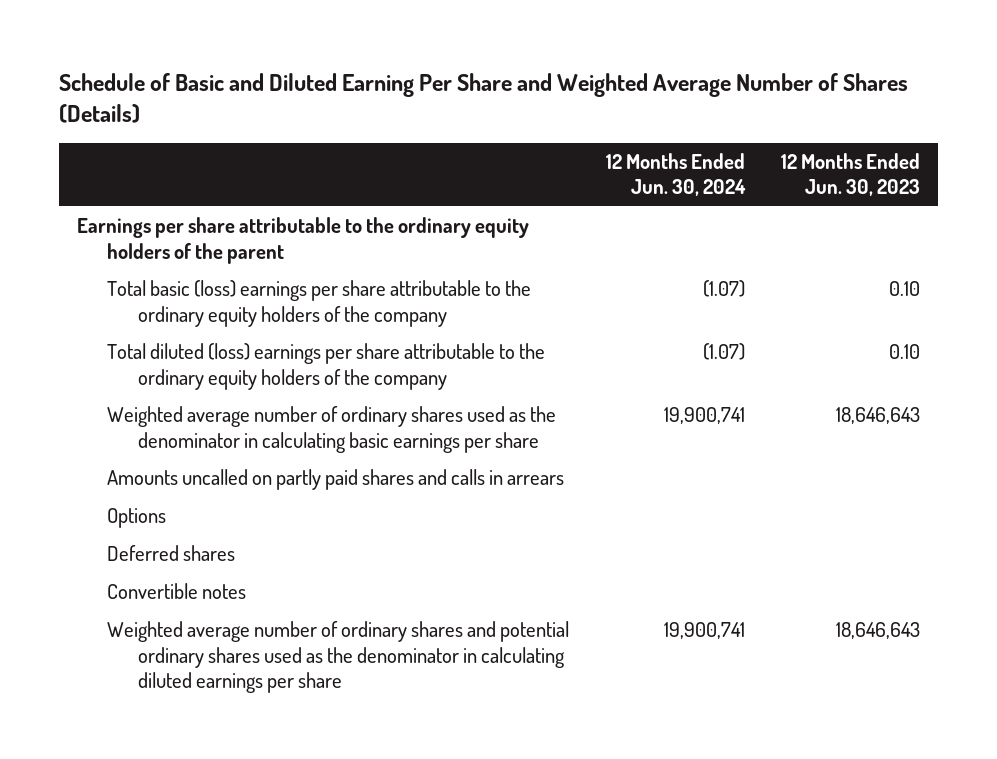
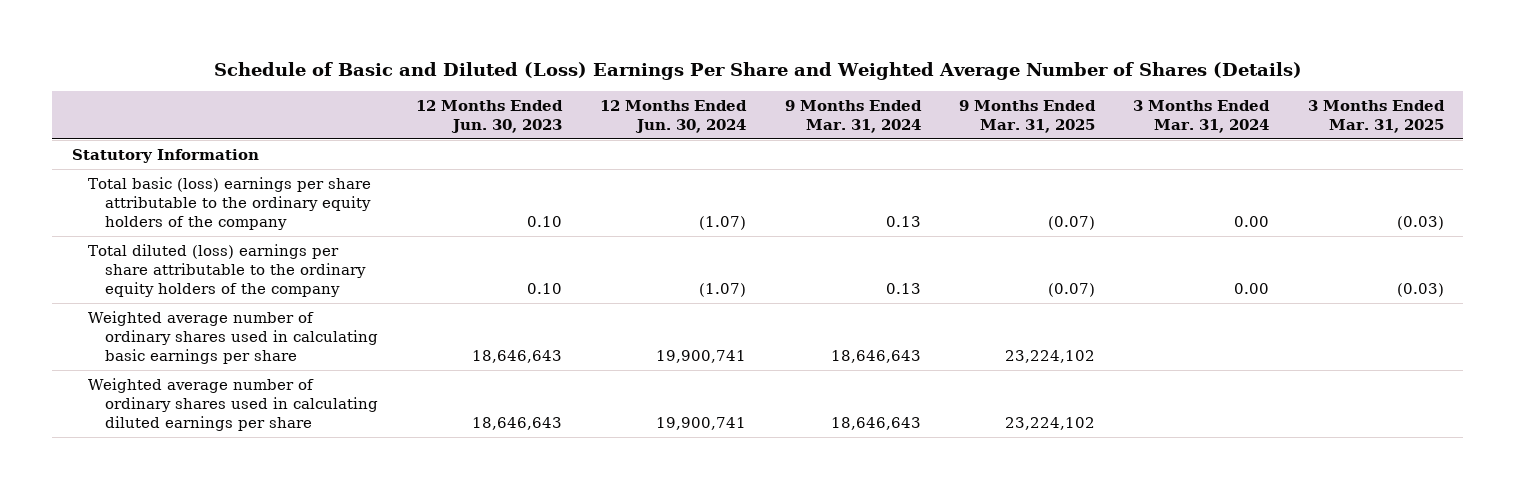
[58,72,908,124] Schedule of Basic and Diluted Earning Per Share and Weighted Average Number of Shares (Details) -> [213,61,1302,80] Schedule of Basic and Diluted (Loss) Earnings Per Share and Weighted Average Number of Shares (Details)
none -> [784,99,922,133] 9 Months Ended Mar. 31, 2024
none -> [958,99,1096,133] 9 Months Ended Mar. 31, 2025
none -> [1133,99,1271,133] 3 Months Ended Mar. 31, 2024
none -> [1307,99,1445,133] 3 Months Ended Mar. 31, 2025
[77,217,530,264] Earnings per share attributable to the ordinary equity holders of the parent -> none
none -> [71,149,259,164] Statutory Information
[107,469,565,491] Amounts uncalled on partly paid shares and calls in arrears -> none
[107,508,167,529] Options -> none
[107,545,236,562] Deferred shares -> none
[107,583,247,600] Convertible notes -> none
[107,406,557,453] Weighted average number of ordinary shares used as the denominator in calculating basic earnings per share -> [88,311,378,364] Weighted average number of ordinary shares used in calculating basic earnings per share
[107,621,570,694] Weighted average number of ordinary shares and potential ordinary shares used as the denominator in calculating diluted earnings per share -> [88,378,378,431] Weighted average number of ordinary shares used in calculating diluted earnings per share

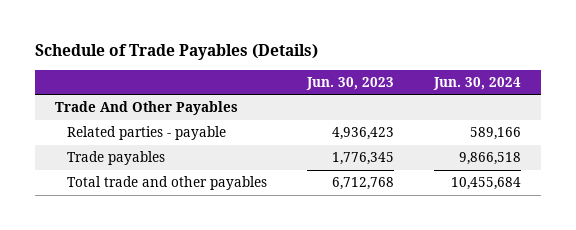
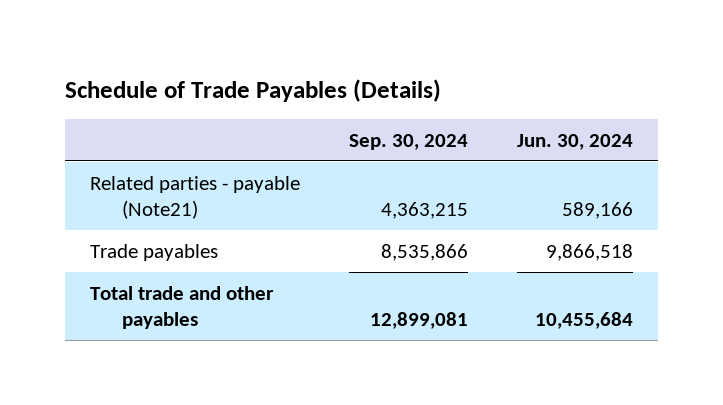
[306,76,395,90] Jun. 30, 2023 -> none
none -> [349,133,469,150] Sep. 30, 2024
[54,101,238,116] Trade And Other Payables -> none
[67,126,227,141] Related parties - payable -> [89,175,300,219] Related parties - payable (Note21)

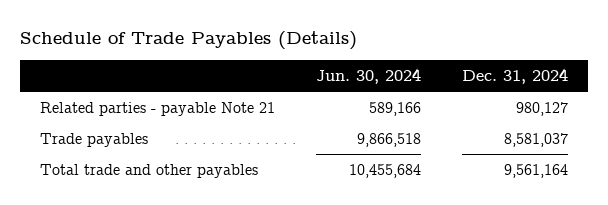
[349,133,469,150] Sep. 30, 2024 -> none
none -> [462,68,569,85] Dec. 31, 2024
[89,175,300,219] Related parties - payable (Note21) -> [40,101,276,116] Related parties - payable Note 21

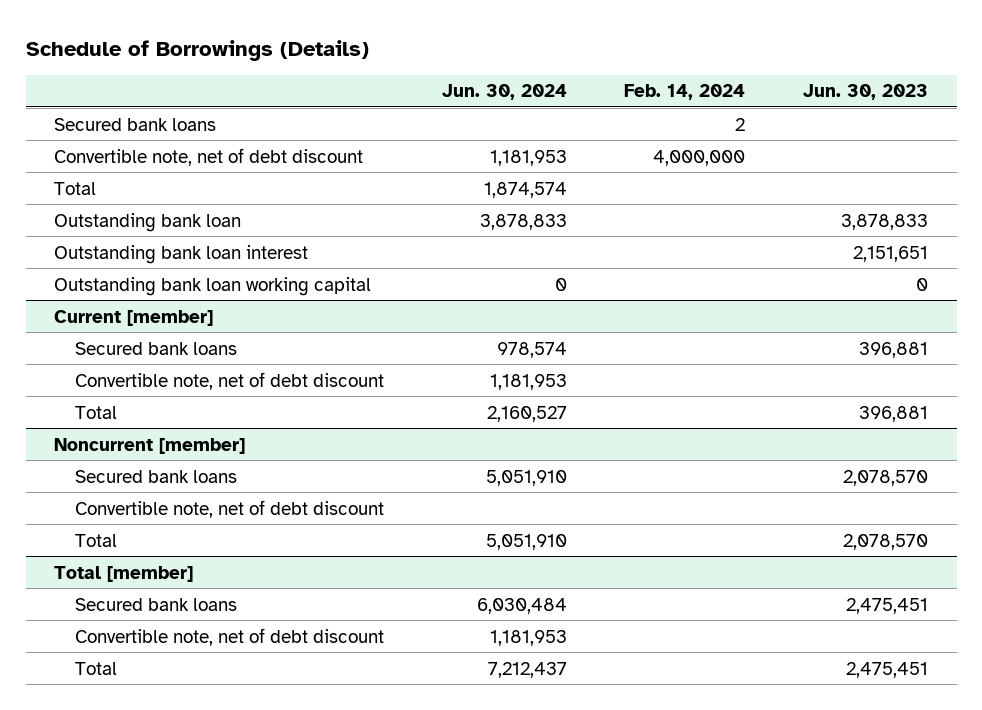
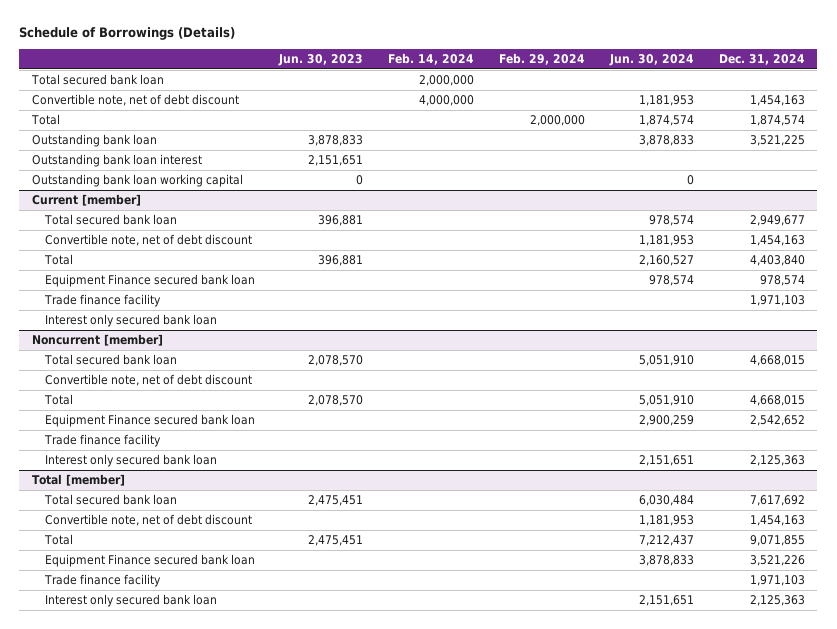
none -> [499,52,586,65] Feb. 29, 2024
none -> [718,53,805,65] Dec. 31, 2024
[54,117,217,131] Secured bank loans -> [30,74,164,86] Total secured bank loan
[735,117,746,131] 2 -> [419,75,475,87] 2,000,000
[75,341,238,355] Secured bank loans -> [43,214,177,226] Total secured bank loan
none -> [44,274,255,288] Equipment Finance secured bank loan
none -> [43,294,161,308] Trade finance facility
none -> [44,314,217,328] Interest only secured bank loan
[75,469,238,483] Secured bank loans -> [43,354,177,366] Total secured bank loan
none -> [44,414,255,428] Equipment Finance secured bank loan
none -> [43,434,161,448] Trade finance facility
none -> [44,454,217,468] Interest only secured bank loan
[75,597,238,611] Secured bank loans -> [43,494,177,506] Total secured bank loan
none -> [44,554,255,568] Equipment Finance secured bank loan
none -> [43,574,161,588] Trade finance facility
none -> [44,594,217,608] Interest only secured bank loan

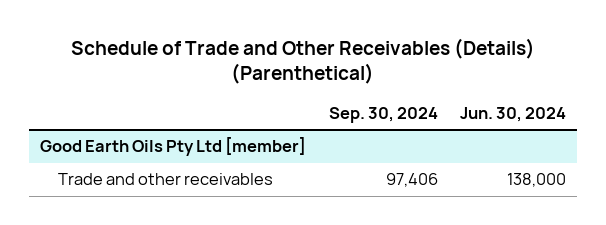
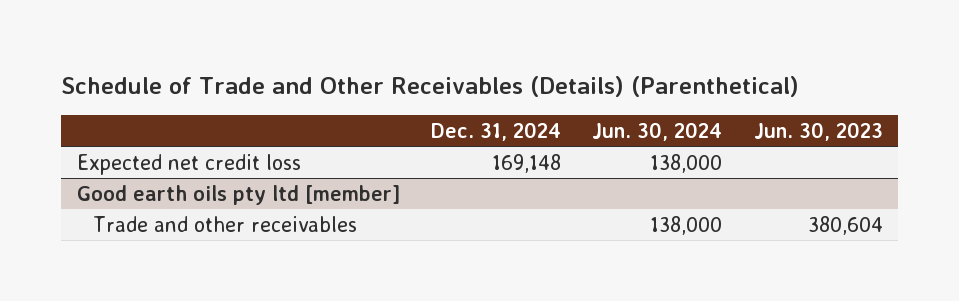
[328,106,438,123] Sep. 30, 2024 -> none
none -> [430,122,561,142] Dec. 31, 2024
none -> [753,122,883,142] Jun. 30, 2023
none -> [76,153,301,175] Expected net credit loss
[40,137,307,157] Good Earth Oils Pty Ltd [member] -> [76,184,400,205] Good earth oils pty ltd [member]

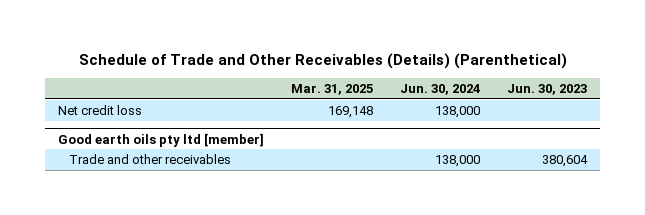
[430,122,561,142] Dec. 31, 2024 -> none
none -> [291,83,374,95] Mar. 31, 2025
[76,153,301,175] Expected net credit loss -> [58,104,143,115] Net credit loss

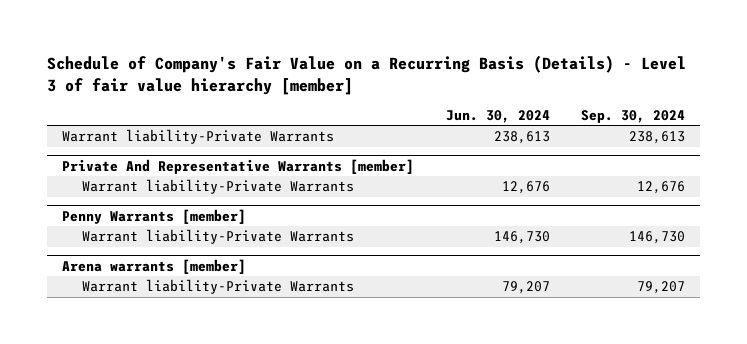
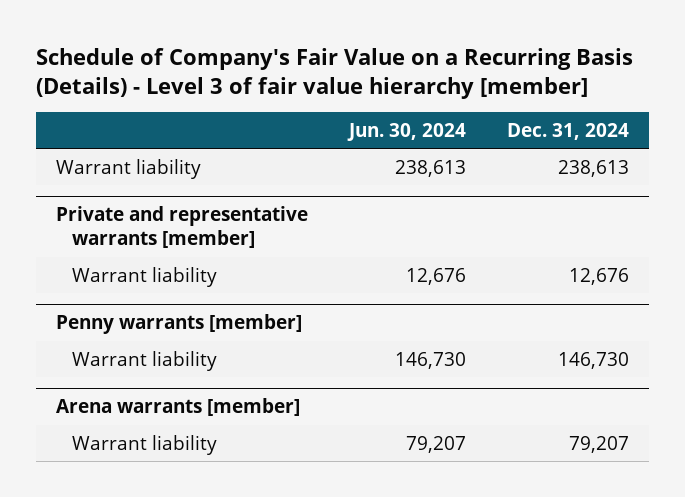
[580,109,685,123] Sep. 30, 2024 -> none
none -> [506,122,629,140] Dec. 31, 2024
[62,129,335,145] Warrant liability-Private Warrants -> [56,158,202,179] Warrant liability
[62,158,415,174] Private And Representative Warrants [member] -> [56,206,309,249] Private and representative warrants [member]
[82,179,355,195] Warrant liability-Private Warrants -> [72,266,218,287] Warrant liability
[62,208,247,224] Penny Warrants [member] -> [56,314,303,335] Penny warrants [member]
[82,229,355,245] Warrant liability-Private Warrants -> [72,350,218,371] Warrant liability
[82,279,355,295] Warrant liability-Private Warrants -> [72,434,218,455] Warrant liability

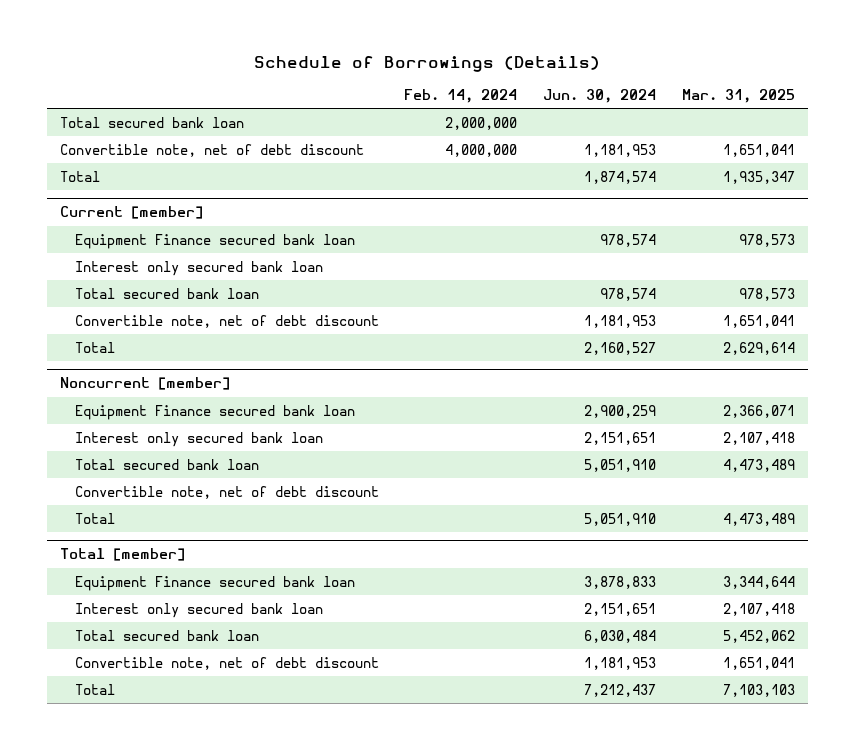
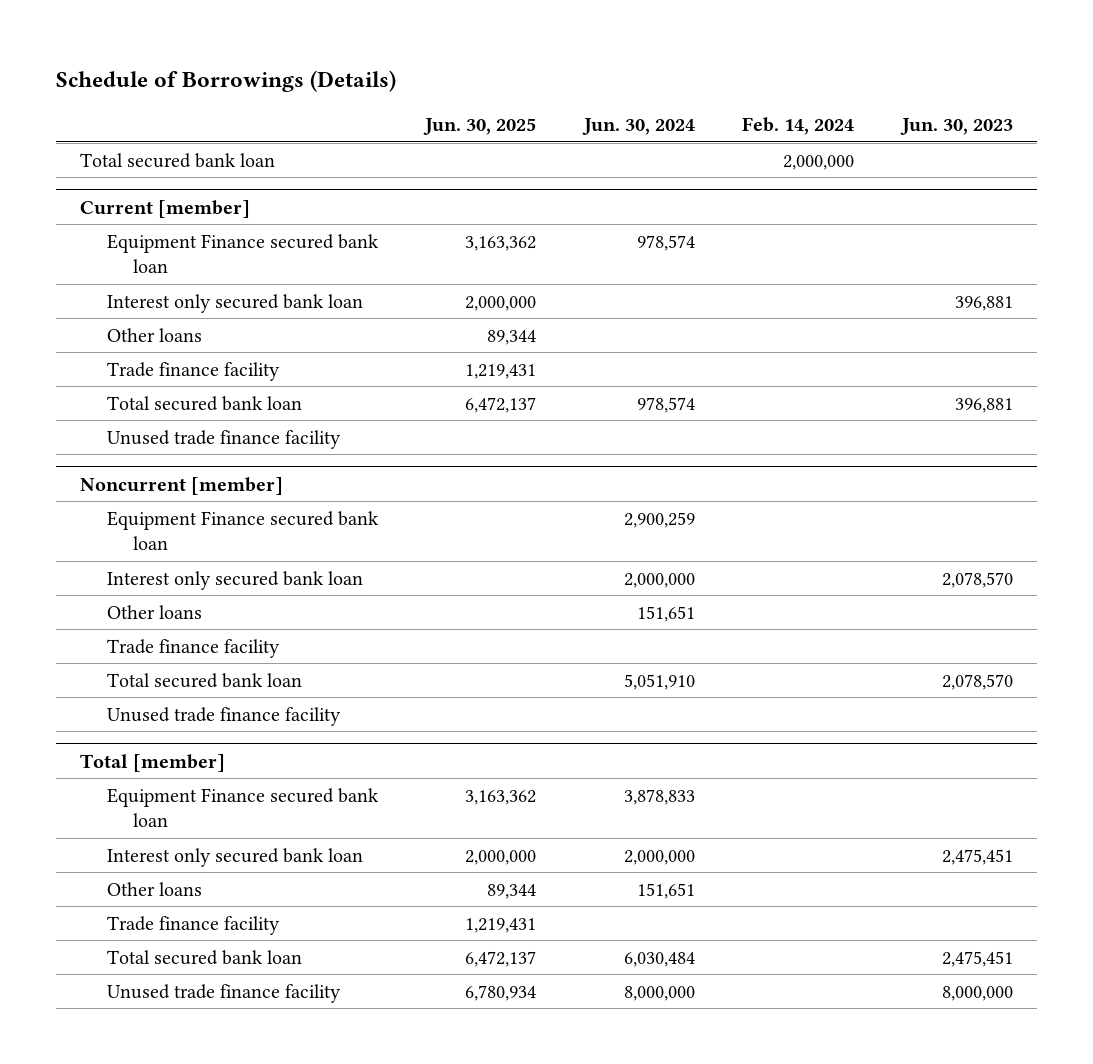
[681,89,795,104] Mar. 31, 2025 -> none
none -> [423,117,537,135] Jun. 30, 2025
none -> [899,117,1013,135] Jun. 30, 2023
[59,143,364,157] Convertible note, net of debt discount -> none
[59,170,100,182] Total -> none
none -> [106,327,202,342] Other loans
none -> [106,361,280,381] Trade finance facility
[74,314,379,328] Convertible note, net of debt discount -> none
[74,341,115,353] Total -> none
none -> [106,429,341,449] Unused trade finance facility
[584,431,657,445] 2,151,651 -> [623,572,695,588] 2,000,000
none -> [106,604,202,619] Other loans
none -> [106,638,280,658] Trade finance facility
[74,485,379,499] Convertible note, net of debt discount -> none
[74,512,115,524] Total -> none
none -> [106,706,341,726] Unused trade finance facility
[584,602,657,616] 2,151,651 -> [623,849,695,865] 2,000,000
none -> [106,881,202,896] Other loans
none -> [106,915,280,935] Trade finance facility
[74,656,379,670] Convertible note, net of debt discount -> none
[74,683,115,695] Total -> none
none -> [106,983,341,1003] Unused trade finance facility

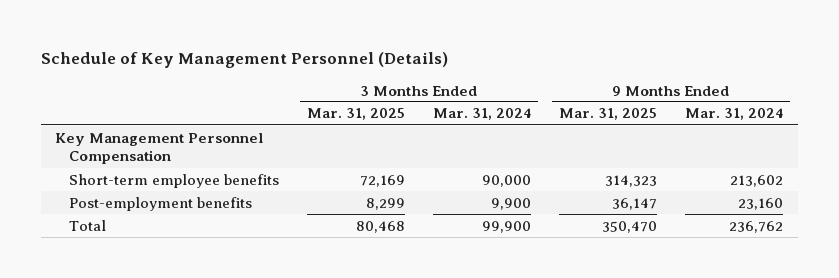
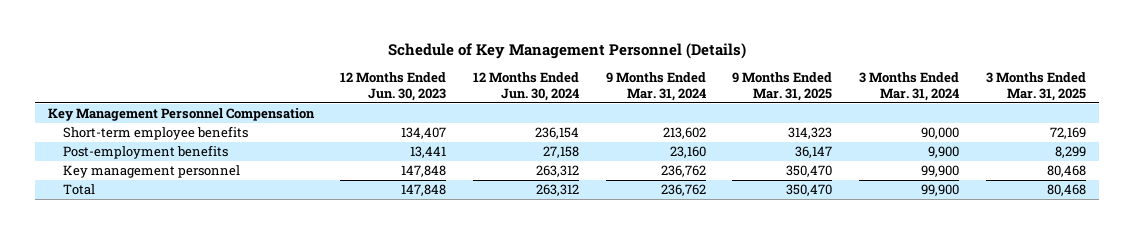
none -> [340,72,447,101] 12 Months Ended Jun. 30, 2023
none -> [473,72,580,101] 12 Months Ended Jun. 30, 2024
none -> [63,165,241,179] Key management personnel

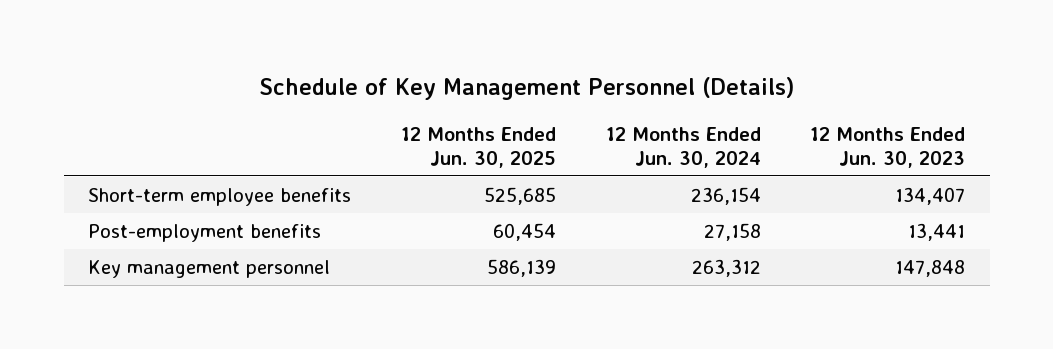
[605,72,706,101] 9 Months Ended Mar. 31, 2024 -> none
[732,72,833,101] 9 Months Ended Mar. 31, 2025 -> none
[859,72,960,101] 3 Months Ended Mar. 31, 2024 -> none
[985,72,1086,101] 3 Months Ended Mar. 31, 2025 -> none
none -> [400,126,556,168] 12 Months Ended Jun. 30, 2025
[47,108,315,122] Key Management Personnel Compensation -> none
[63,184,96,196] Total -> none

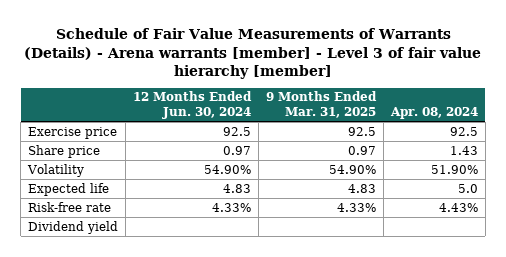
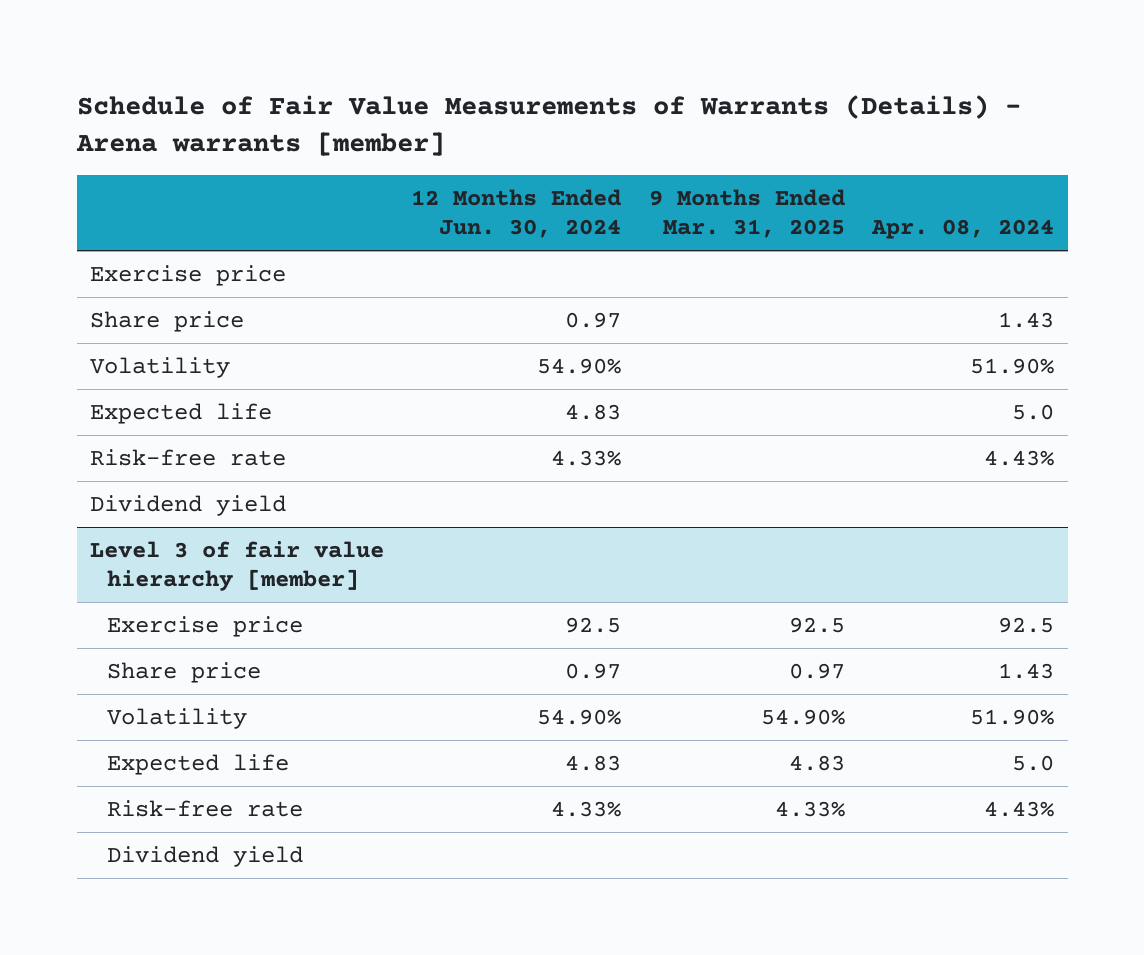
[23,28,481,79] Schedule of Fair Value Measurements of Warrants (Details) - Arena warrants [member] - Level 3 of fair value hierarchy [member] -> [75,94,1021,157] Schedule of Fair Value Measurements of Warrants (Details) - Arena warrants [member]
none -> [90,264,287,286] Exercise price
none -> [90,310,245,332] Share price
none -> [90,356,231,378] Volatility
none -> [90,402,273,424] Expected life
none -> [90,448,287,466] Risk-free rate
none -> [90,494,287,516] Dividend yield
none -> [90,540,385,592] Level 3 of fair value hierarchy [member]

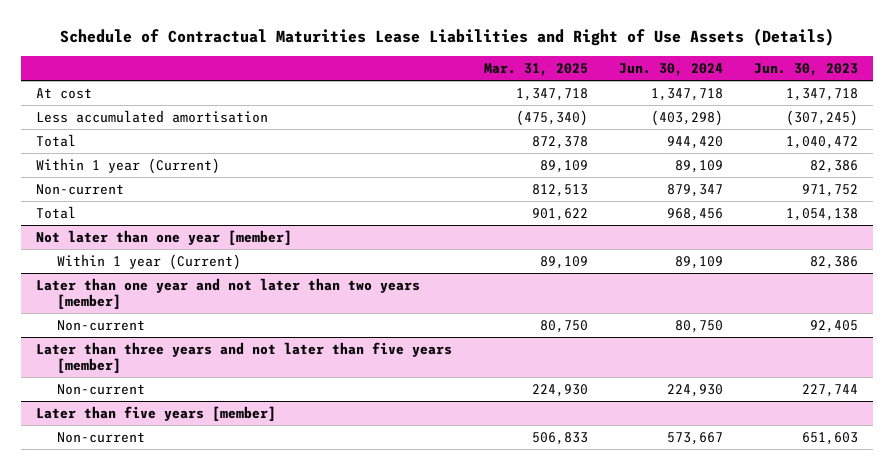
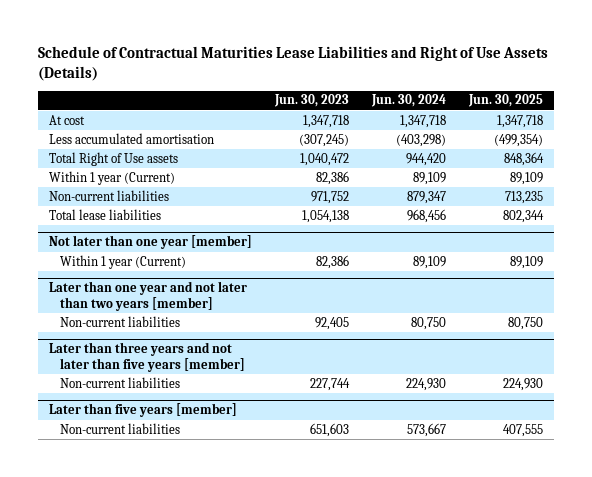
[483,62,588,76] Mar. 31, 2025 -> none
none -> [467,94,543,108] Jun. 30, 2025
[36,133,77,147] Total -> [49,151,179,166] Total Right of Use assets
[36,183,125,195] Non-current -> [49,189,170,201] Non-current liabilities
[36,205,77,219] Total -> [49,208,162,220] Total lease liabilities
[57,319,146,331] Non-current -> [59,315,180,327] Non-current liabilities
[57,383,146,395] Non-current -> [59,376,180,388] Non-current liabilities
[57,431,146,443] Non-current -> [59,422,180,434] Non-current liabilities

